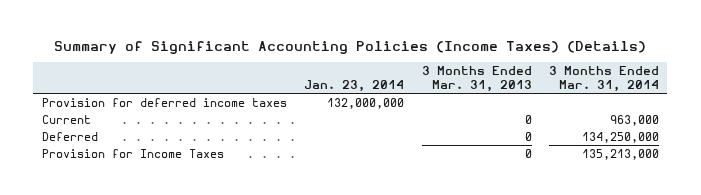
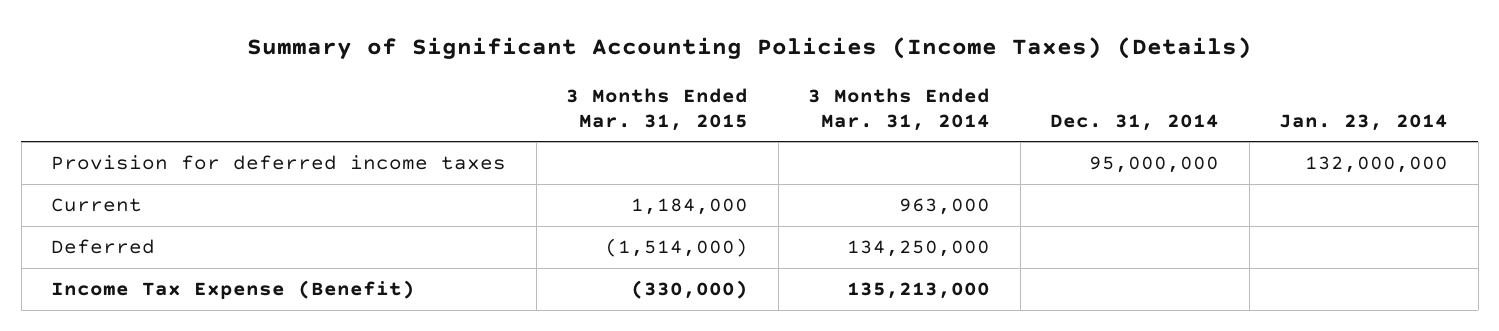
[421,66,532,92] 3 Months Ended Mar. 31, 2013 -> none
none -> [566,87,749,131] 3 Months Ended Mar. 31, 2015
none -> [1050,113,1220,131] Dec. 31, 2014
[41,148,224,158] Provision for Income Taxes -> [51,280,416,300] Income Tax Expense (Benefit)

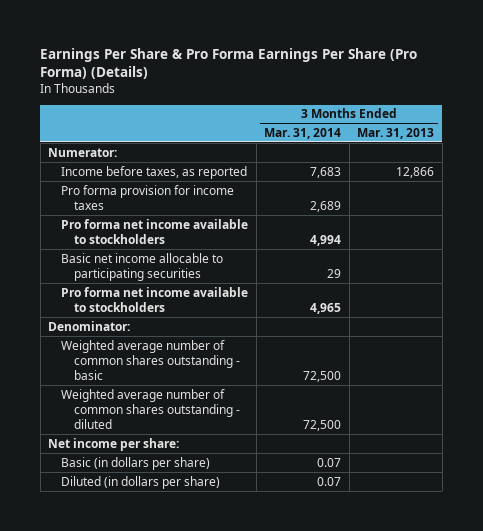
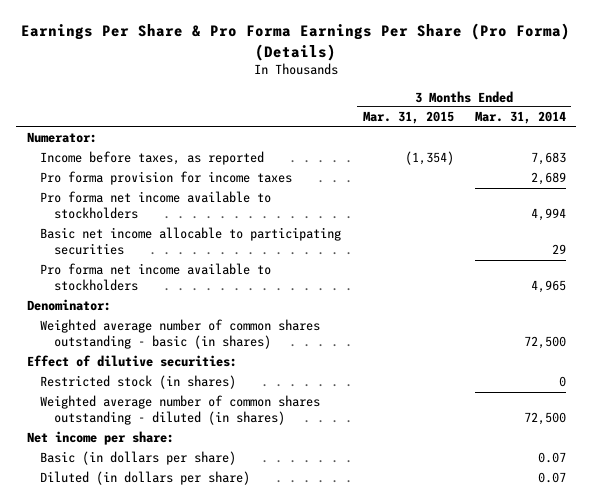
[357,127,435,139] Mar. 31, 2013 -> none
none -> [362,111,454,125] Mar. 31, 2015
[61,339,240,380] Weighted average number of common shares outstanding - basic -> [40,319,321,350] Weighted average number of common shares outstanding - basic (in shares)
none -> [26,355,237,368] Effect of dilutive securities:
none -> [40,375,237,390] Restricted stock (in shares)
[61,388,240,429] Weighted average number of common shares outstanding - diluted -> [40,395,321,426] Weighted average number of common shares outstanding - diluted (in shares)

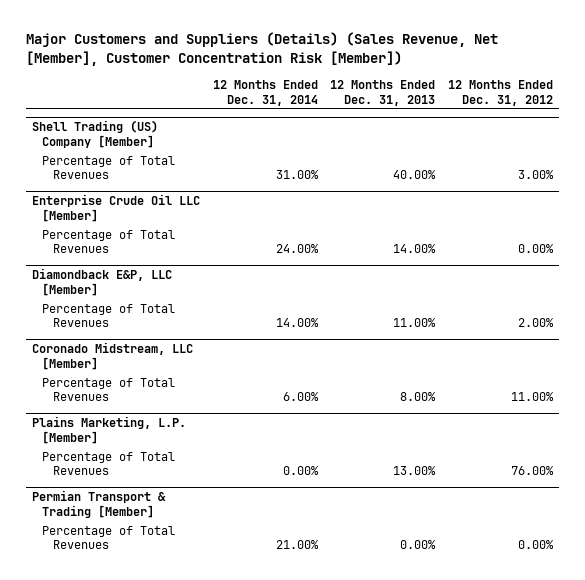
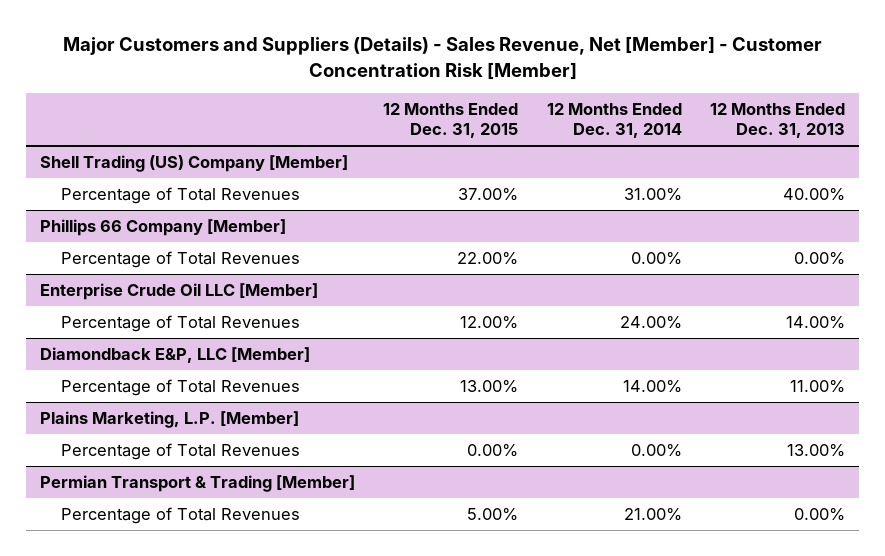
[25,32,498,67] Major Customers and Suppliers (Details) (Sales Revenue, Net [Member], Customer Concentration Risk [Member]) -> [62,36,822,80] Major Customers and Suppliers (Details) - Sales Revenue, Net [Member] - Customer Concentration Risk [Member]
[447,79,553,106] 12 Months Ended Dec. 31, 2012 -> none
none -> [383,103,519,139] 12 Months Ended Dec. 31, 2015
none -> [40,219,287,237] Phillips 66 Company [Member]
none -> [60,251,300,269] Percentage of Total Revenues
[32,342,194,370] Coronado Midstream, LLC [Member] -> none
[42,377,176,402] Percentage of Total Revenues -> none

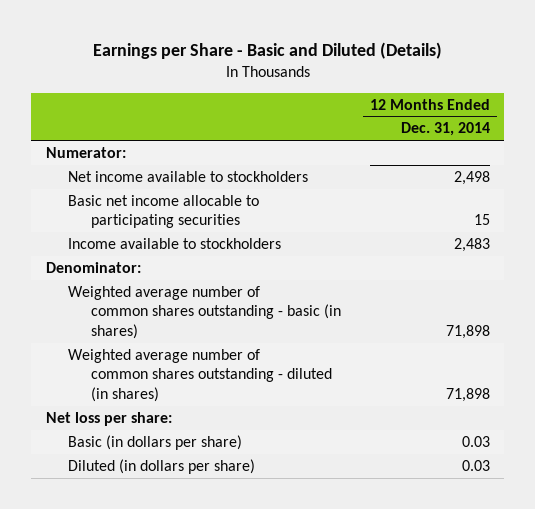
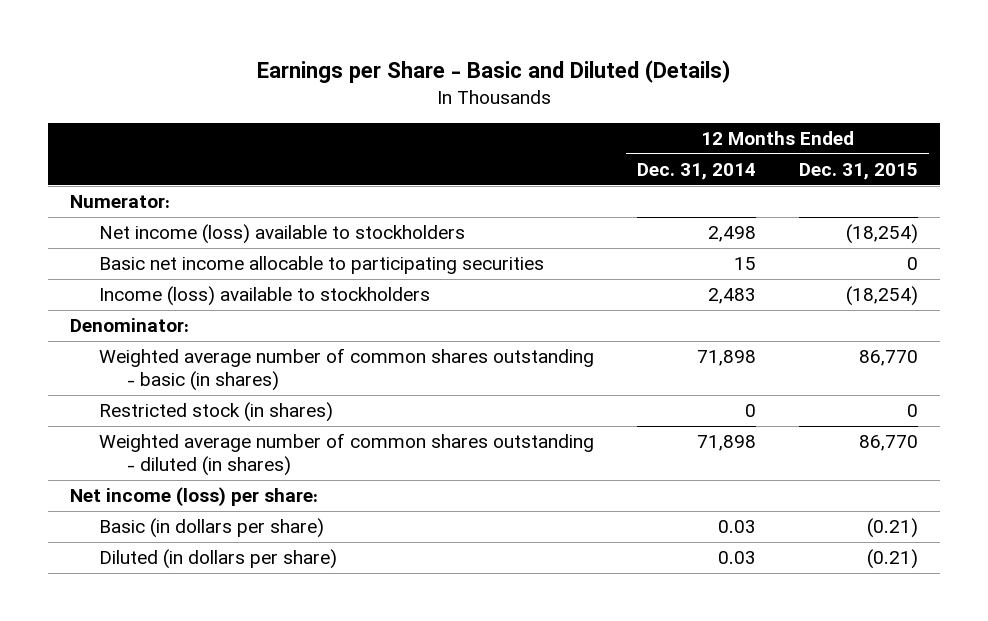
none -> [799,163,919,181] Dec. 31, 2015
[68,170,309,182] Net income available to stockholders -> [98,224,465,245] Net income (loss) available to stockholders
[68,237,282,249] Income available to stockholders -> [98,286,430,307] Income (loss) available to stockholders
none -> [98,402,333,423] Restricted stock (in shares)
[45,411,172,426] Net loss per share: -> [69,487,318,507] Net income (loss) per share:

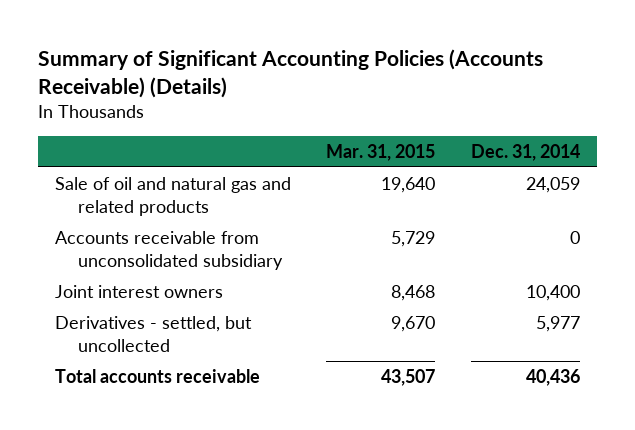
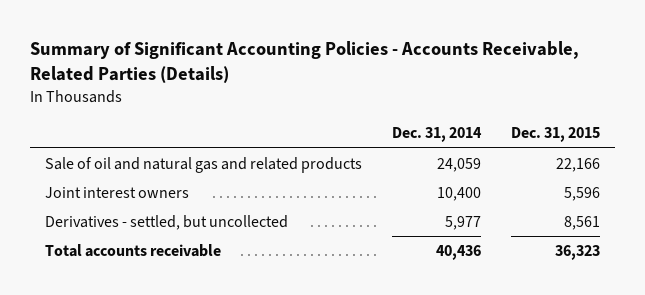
[37,48,543,98] Summary of Significant Accounting Policies (Accounts Receivable) (Details) -> [30,41,580,84] Summary of Significant Accounting Policies - Accounts Receivable, Related Parties (Details)
[326,144,436,162] Mar. 31, 2015 -> none
none -> [511,127,601,143] Dec. 31, 2015
[55,230,284,271] Accounts receivable from unconsolidated subsidiary -> none

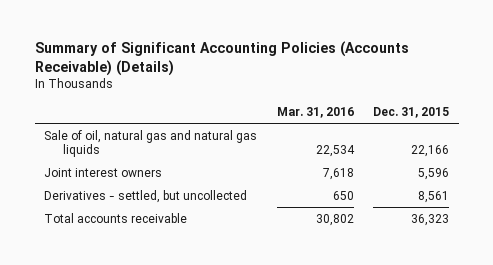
[30,41,580,84] Summary of Significant Accounting Policies - Accounts Receivable, Related Parties (Details) -> [34,41,409,77] Summary of Significant Accounting Policies (Accounts Receivable) (Details)
[392,127,483,143] Dec. 31, 2014 -> none
none -> [276,107,354,119] Mar. 31, 2016
[45,156,363,173] Sale of oil and natural gas and related products -> [44,129,258,157] Sale of oil, natural gas and natural gas liquids

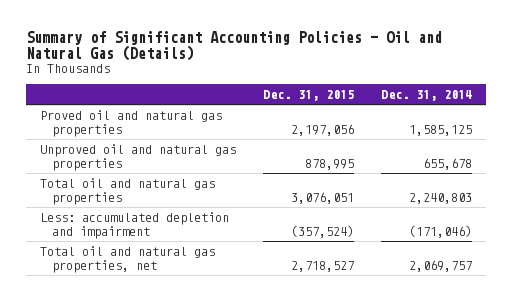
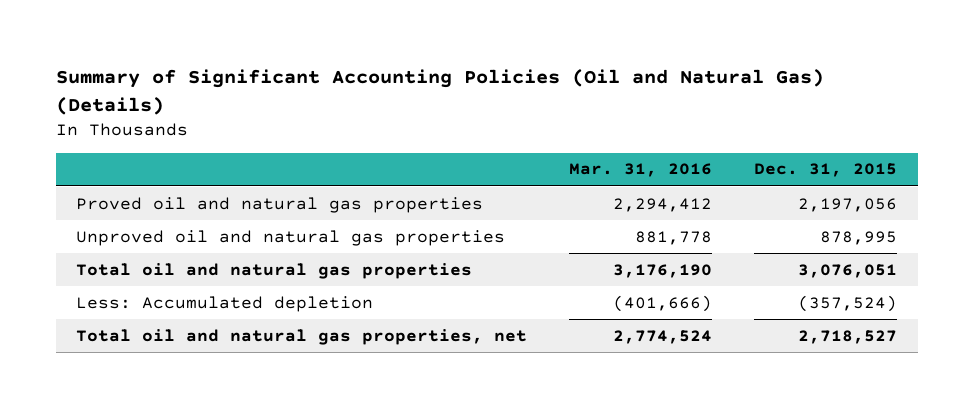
[25,30,442,62] Summary of Significant Accounting Policies - Oil and Natural Gas (Details) -> [55,69,824,115] Summary of Significant Accounting Policies (Oil and Natural Gas) (Details)
[381,90,473,102] Dec. 31, 2014 -> none
none -> [569,163,713,178] Mar. 31, 2016
[39,211,229,239] Less: accumulated depletion and impairment -> [76,295,374,312] Less: Accumulated depletion

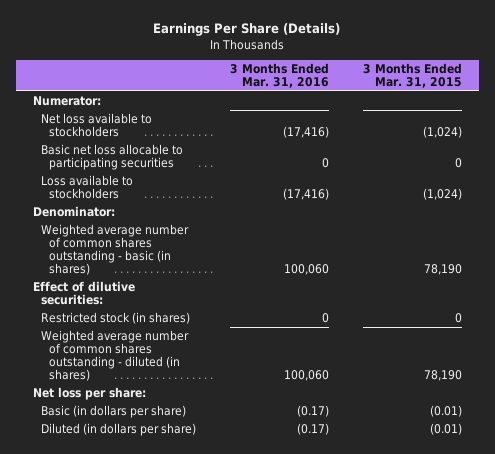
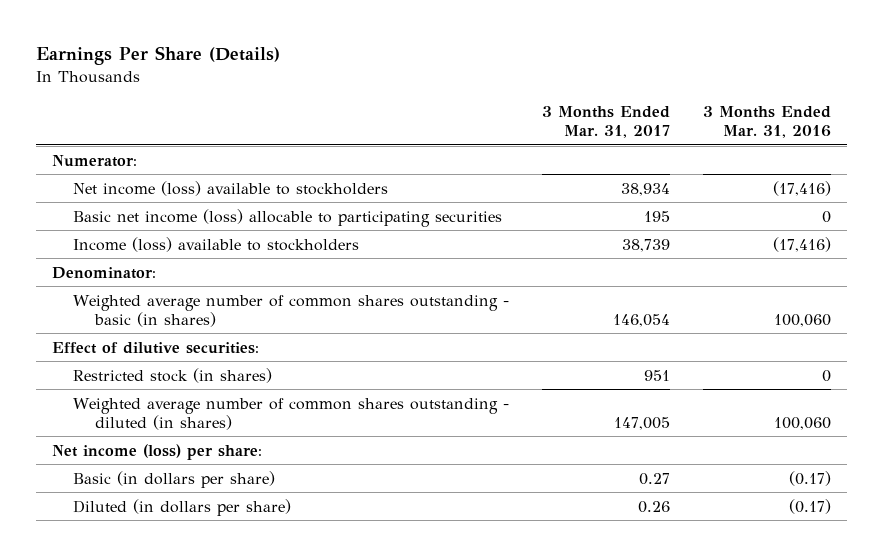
[362,63,462,89] 3 Months Ended Mar. 31, 2015 -> none
none -> [541,106,670,139] 3 Months Ended Mar. 31, 2017
[40,112,152,138] Net loss available to stockholders -> [73,180,389,196] Net income (loss) available to stockholders
[40,143,183,171] Basic net loss allocable to participating securities -> [73,208,503,227] Basic net income (loss) allocable to participating securities
[40,174,133,200] Loss available to stockholders -> [73,236,360,252] Income (loss) available to stockholders
[32,386,146,400] Net loss per share: -> [51,443,262,460] Net income (loss) per share:

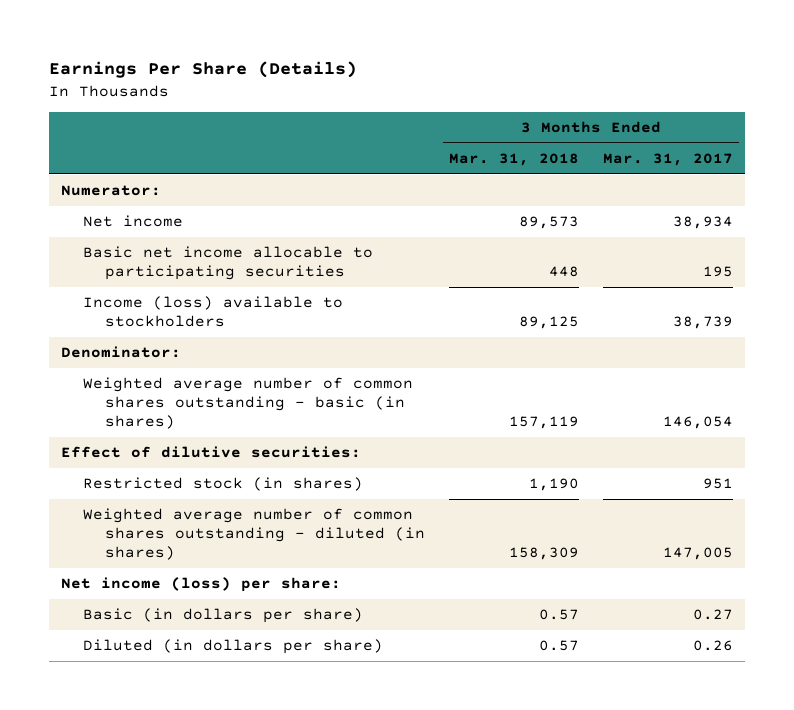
[702,106,831,139] 3 Months Ended Mar. 31, 2016 -> none
none -> [448,153,579,167] Mar. 31, 2018
[73,180,389,196] Net income (loss) available to stockholders -> [83,215,184,228] Net income
[73,208,503,227] Basic net income (loss) allocable to participating securities -> [83,246,374,281] Basic net income allocable to participating securities

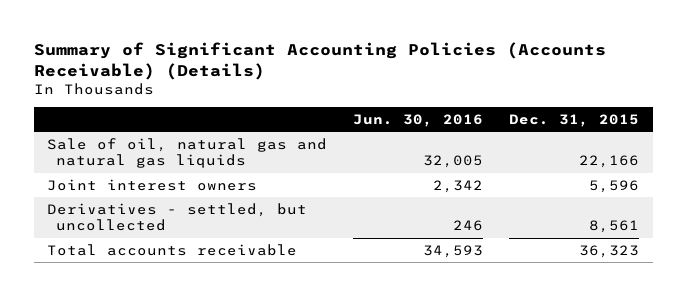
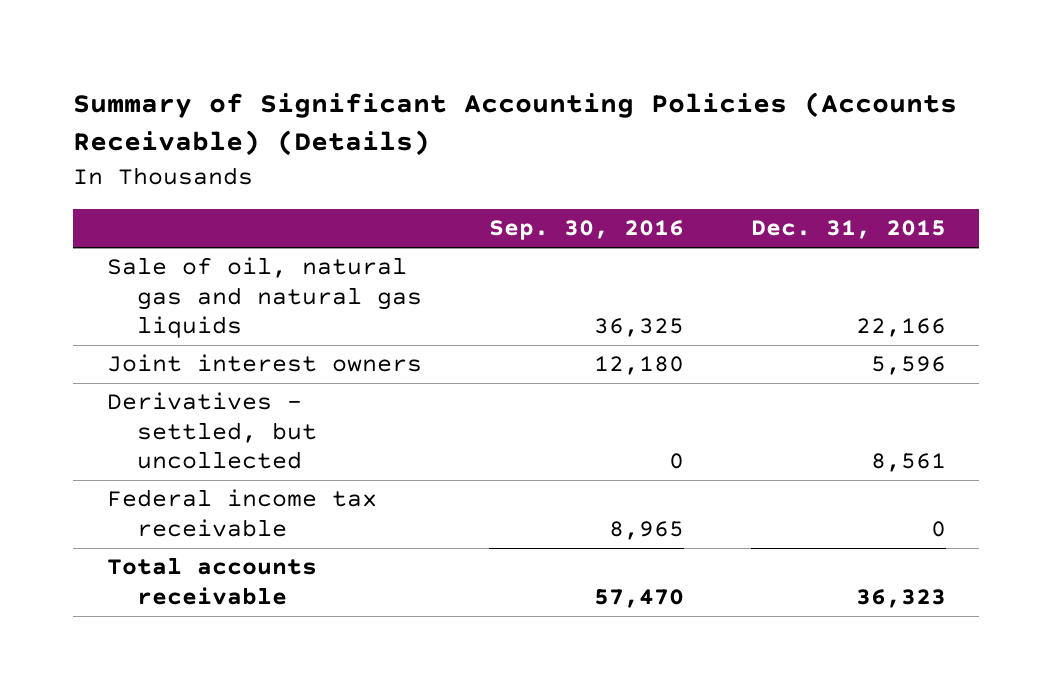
[353,113,484,127] Jun. 30, 2016 -> none
none -> [488,220,684,241] Sep. 30, 2016
none -> [106,489,377,537] Federal income tax receivable

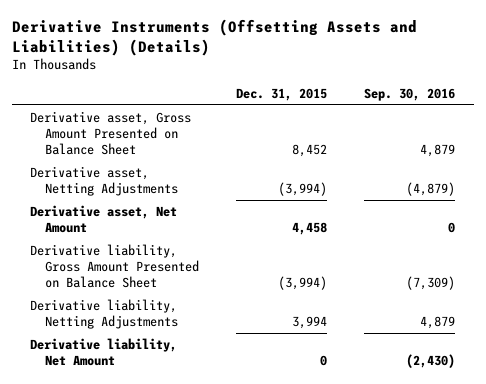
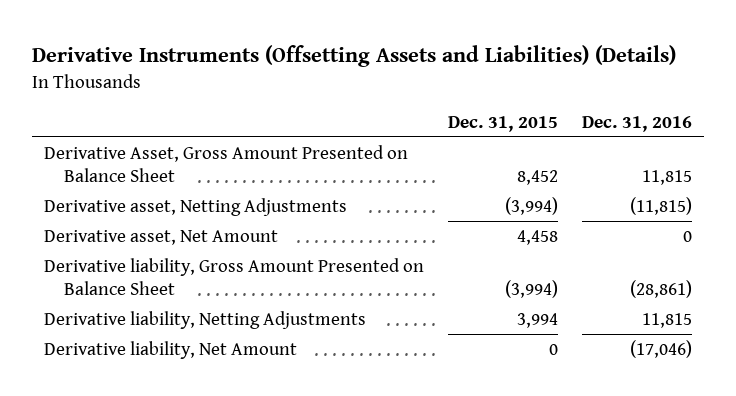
[364,88,456,102] Sep. 30, 2016 -> none
none -> [581,115,692,132] Dec. 31, 2016
[30,110,192,156] Derivative asset, Gross Amount Presented on Balance Sheet -> [44,144,409,183] Derivative Asset, Gross Amount Presented on Balance Sheet

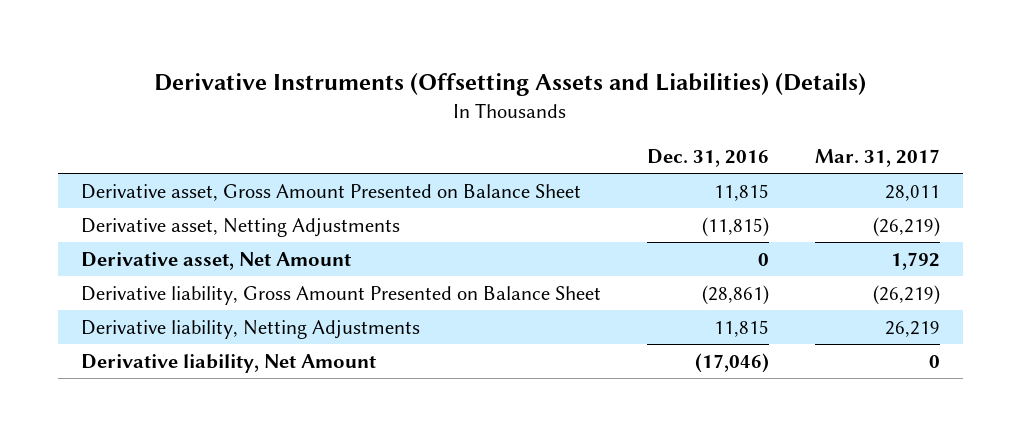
[448,115,559,132] Dec. 31, 2015 -> none
none -> [814,148,940,167] Mar. 31, 2017
[44,144,409,183] Derivative Asset, Gross Amount Presented on Balance Sheet -> [81,183,582,201] Derivative asset, Gross Amount Presented on Balance Sheet

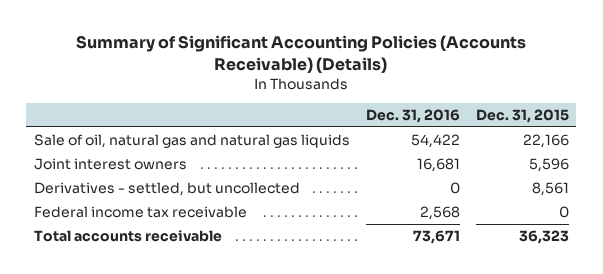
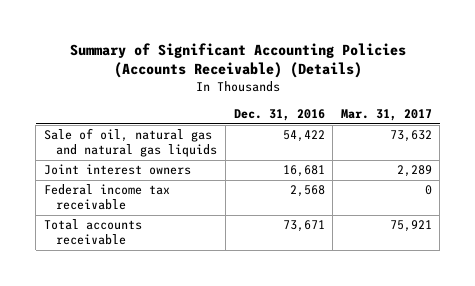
[475,108,569,123] Dec. 31, 2015 -> none
none -> [340,109,432,122] Mar. 31, 2017
[34,182,301,197] Derivatives - settled, but uncollected -> none

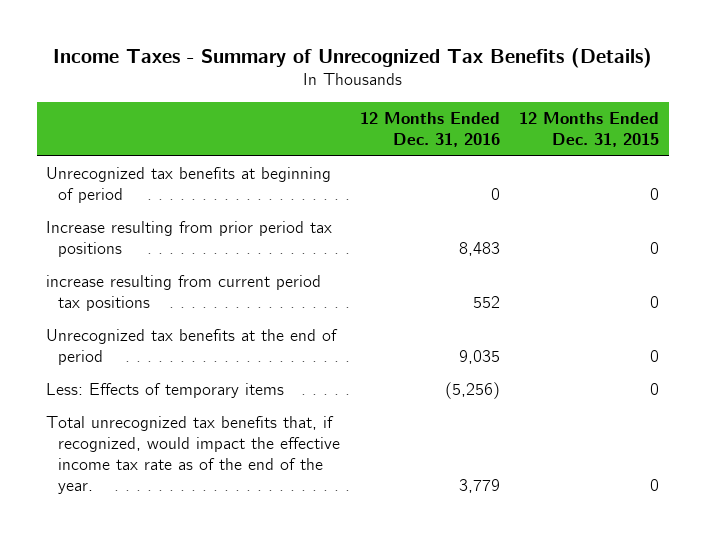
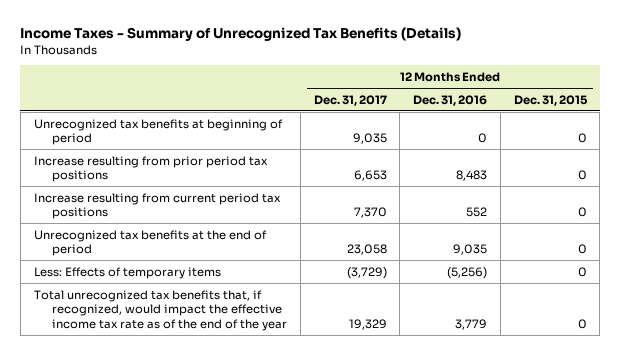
none -> [313,94,387,106] Dec. 31, 2017
[46,275,322,312] increase resulting from current period tax positions -> [33,192,281,220] Increase resulting from current period tax positions
[46,416,341,495] Total unrecognized tax benefits that, if recognized, would impact the effective income tax rate as of the end of the year. -> [33,289,288,331] Total unrecognized tax benefits that, if recognized, would impact the effective income tax rate as of the end of the year

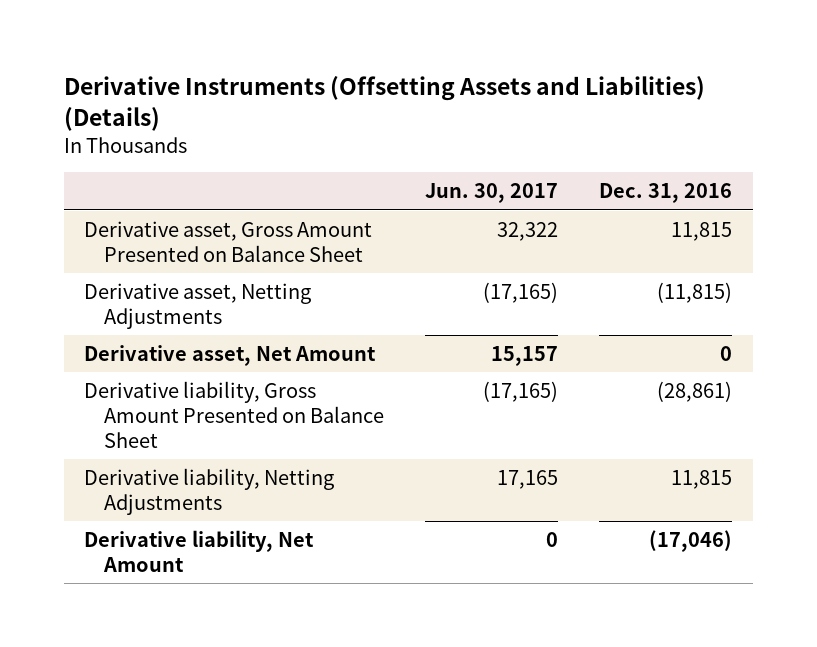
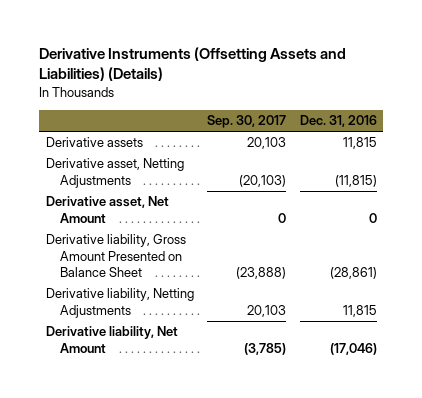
[425,183,559,204] Jun. 30, 2017 -> none
none -> [207,115,287,129] Sep. 30, 2017
[84,220,373,262] Derivative asset, Gross Amount Presented on Balance Sheet -> [45,137,143,148] Derivative assets

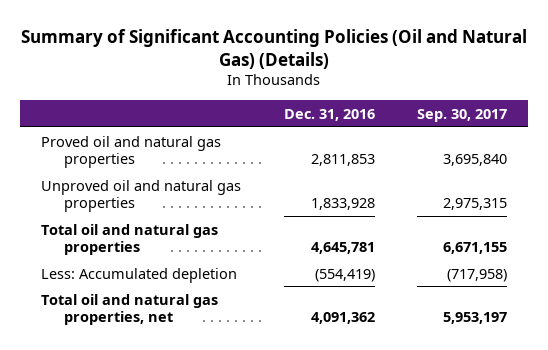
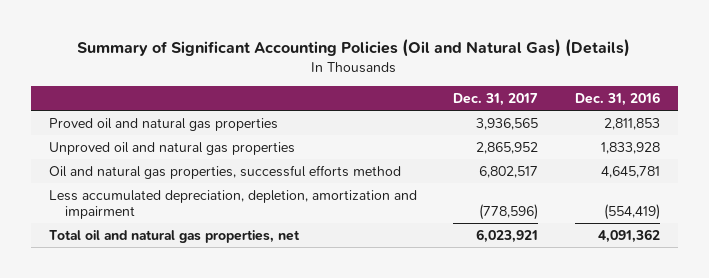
[417,108,508,122] Sep. 30, 2017 -> none
none -> [453,92,539,106] Dec. 31, 2017
[41,223,219,256] Total oil and natural gas properties -> [49,164,402,179] Oil and natural gas properties, successful efforts method
[41,267,238,283] Less: Accumulated depletion -> [49,189,418,220] Less accumulated depreciation, depletion, amortization and impairment

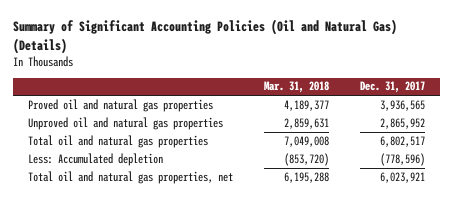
[574,91,660,106] Dec. 31, 2016 -> none
none -> [263,81,329,94] Mar. 31, 2018
[49,164,402,179] Oil and natural gas properties, successful efforts method -> [28,134,209,148] Total oil and natural gas properties
[49,189,418,220] Less accumulated depreciation, depletion, amortization and impairment -> [28,152,164,166] Less: Accumulated depletion

